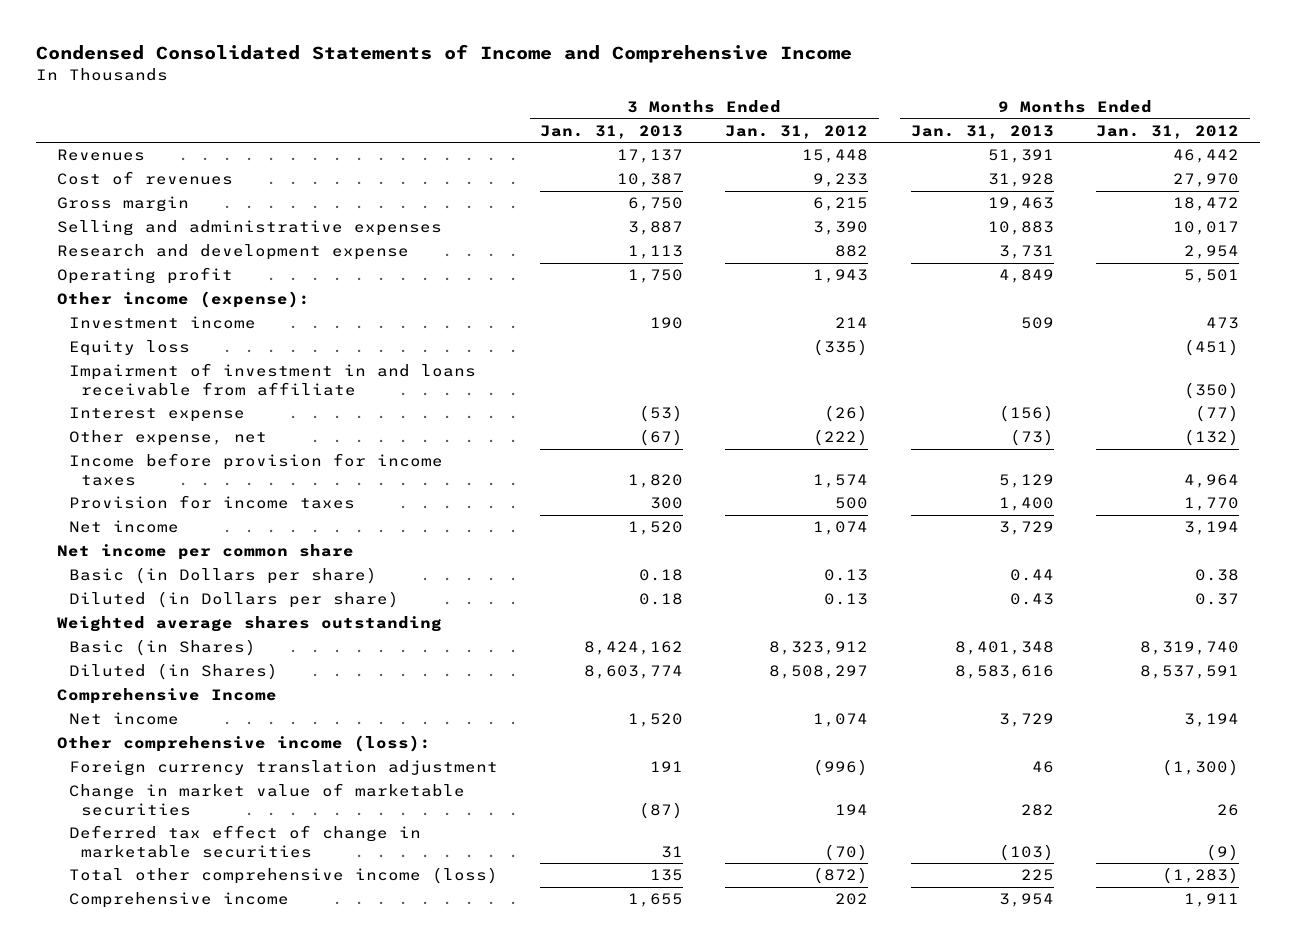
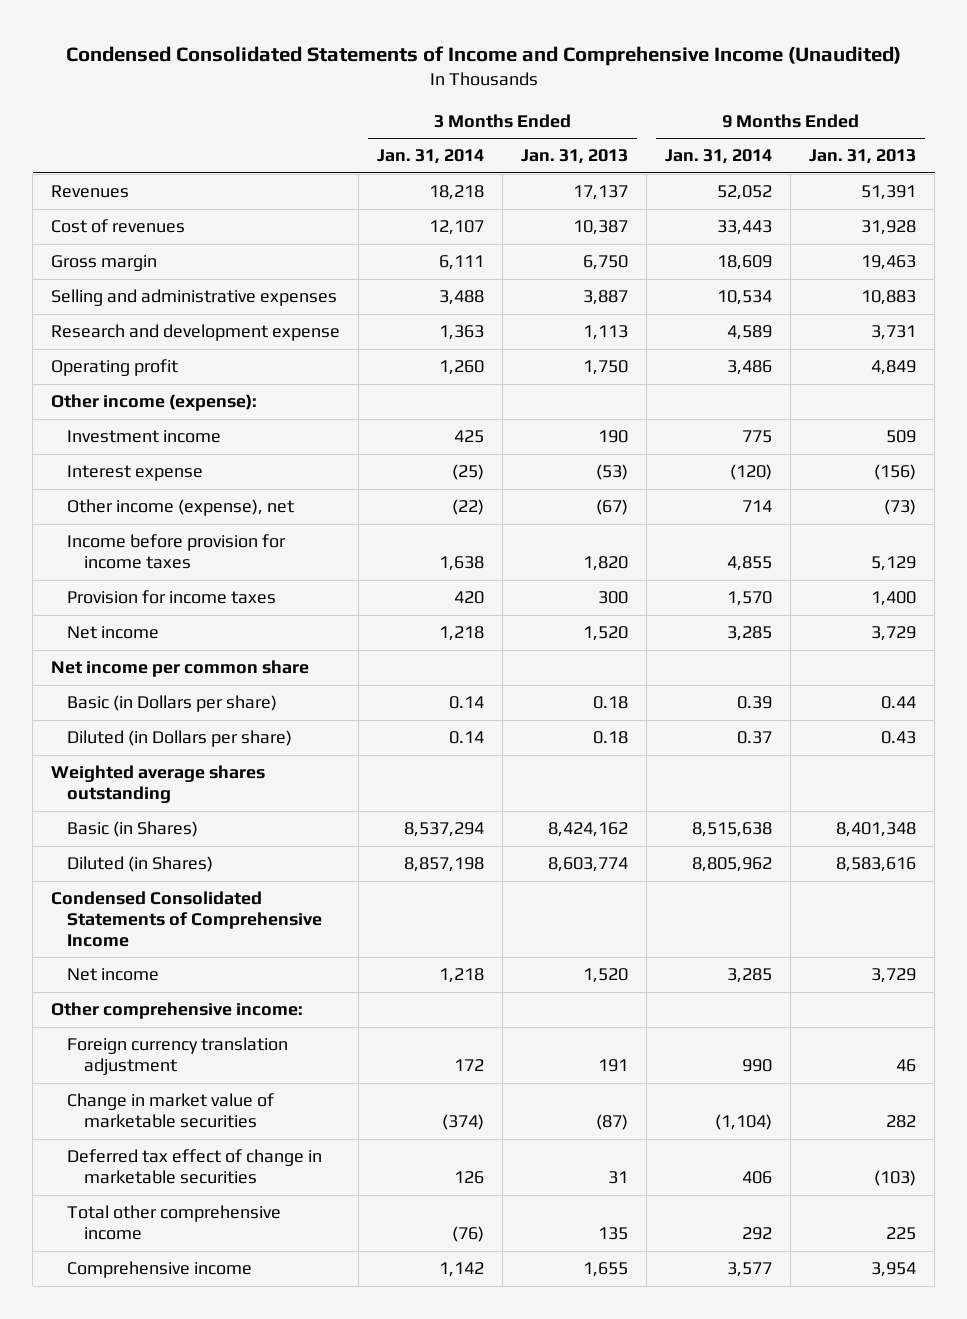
[35,44,852,64] Condensed Consolidated Statements of Income and Comprehensive Income -> [65,45,901,66] Condensed Consolidated Statements of Income and Comprehensive Income (Unaudited)
[725,124,869,139] Jan. 31, 2012 -> none
[1096,124,1240,139] Jan. 31, 2012 -> none
none -> [377,149,485,165] Jan. 31, 2014
none -> [665,149,773,165] Jan. 31, 2014
[68,340,190,357] Equity loss -> none
[68,363,476,396] Impairment of investment in and loans receivable from affiliate -> none
[68,430,267,447] Other expense, net -> [67,499,295,517] Other income (expense), net
[57,688,278,705] Comprehensive Income -> none
none -> [51,891,323,947] Condensed Consolidated Statements of Comprehensive Income
[57,735,432,753] Other comprehensive income (loss): -> [51,1002,304,1020] Other comprehensive income:
[68,867,498,885] Total other comprehensive income (loss) -> [67,1205,282,1241] Total other comprehensive income

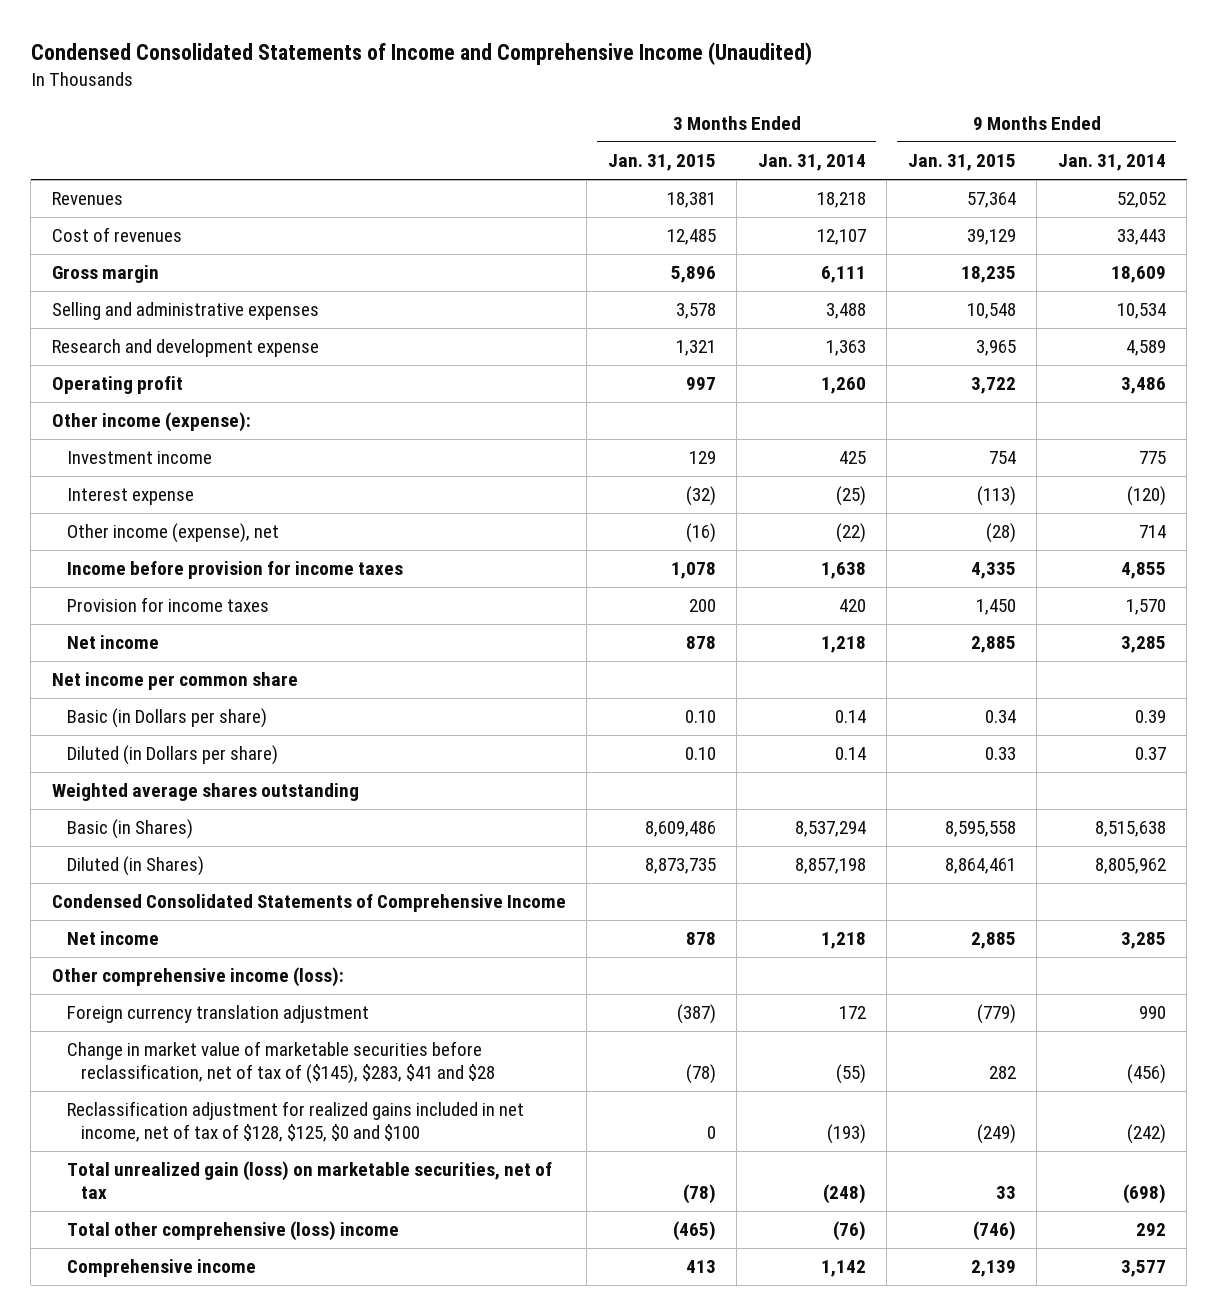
[521,149,629,165] Jan. 31, 2013 -> none
[809,149,917,165] Jan. 31, 2013 -> none
none -> [607,154,716,172] Jan. 31, 2015
none -> [907,154,1016,172] Jan. 31, 2015
[51,1002,304,1020] Other comprehensive income: -> [51,967,344,988] Other comprehensive income (loss):
[67,1093,275,1129] Change in market value of marketable securities -> none
[67,1149,323,1185] Deferred tax effect of change in marketable securities -> none
none -> [66,1041,496,1084] Change in market value of marketable securities before reclassification, net of tax of ($145), $283, $41 and $28
none -> [66,1101,524,1142] Reclassification adjustment for realized gains included in net income, net of tax of $128, $125, $0 and $100
none -> [66,1161,552,1199] Total unrealized gain (loss) on marketable securities, net of tax
[67,1205,282,1241] Total other comprehensive income -> [66,1221,399,1242] Total other comprehensive (loss) income

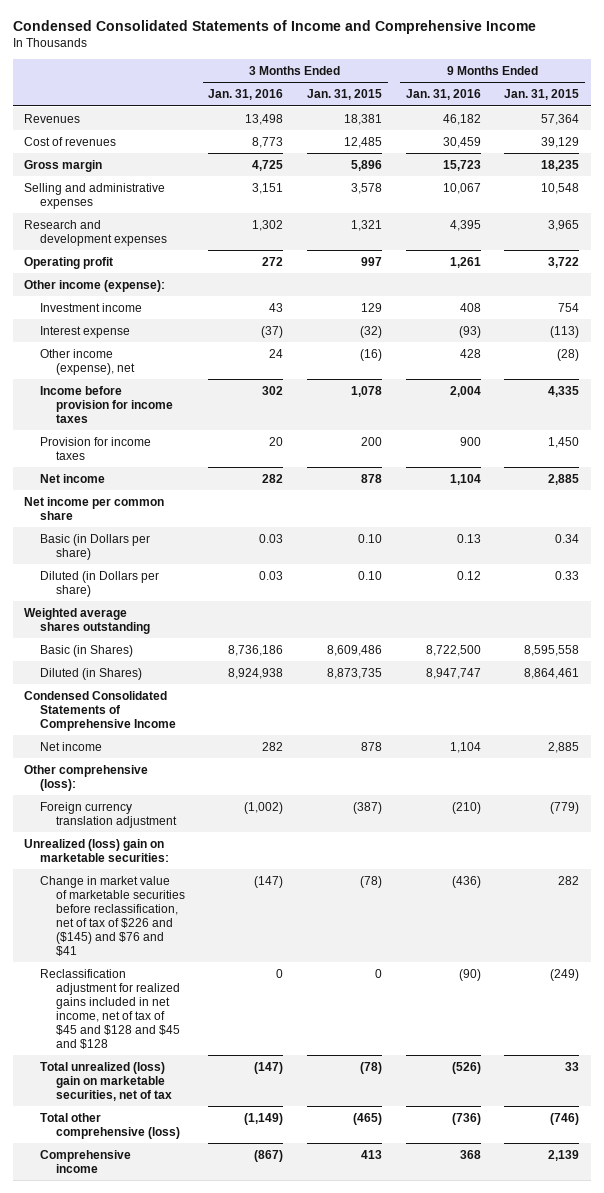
[30,42,812,66] Condensed Consolidated Statements of Income and Comprehensive Income (Unaudited) -> [12,20,536,35] Condensed Consolidated Statements of Income and Comprehensive Income
[757,154,866,172] Jan. 31, 2014 -> none
[1057,154,1166,172] Jan. 31, 2014 -> none
none -> [208,89,284,101] Jan. 31, 2016
none -> [405,89,481,101] Jan. 31, 2016
[51,339,319,358] Research and development expense -> [24,219,168,246] Research and development expenses
[51,967,344,988] Other comprehensive income (loss): -> [24,764,149,791] Other comprehensive (loss):
none -> [24,838,170,862] Unrealized (loss) gain on marketable securities:
[66,1041,496,1084] Change in market value of marketable securities before reclassification, net of tax of ($145), $283, $41 and $28 -> [40,875,185,956] Change in market value of marketable securities before reclassification, net of tax of $226 and ($145) and $76 and $41
[66,1101,524,1142] Reclassification adjustment for realized gains included in net income, net of tax of $128, $125, $0 and $100 -> [40,968,180,1049] Reclassification adjustment for realized gains included in net income, net of tax of $45 and $128 and $45 and $128
[66,1161,552,1199] Total unrealized gain (loss) on marketable securities, net of tax -> [40,1061,172,1101] Total unrealized (loss) gain on marketable securities, net of tax
[66,1221,399,1242] Total other comprehensive (loss) income -> [40,1112,180,1139] Total other comprehensive (loss)

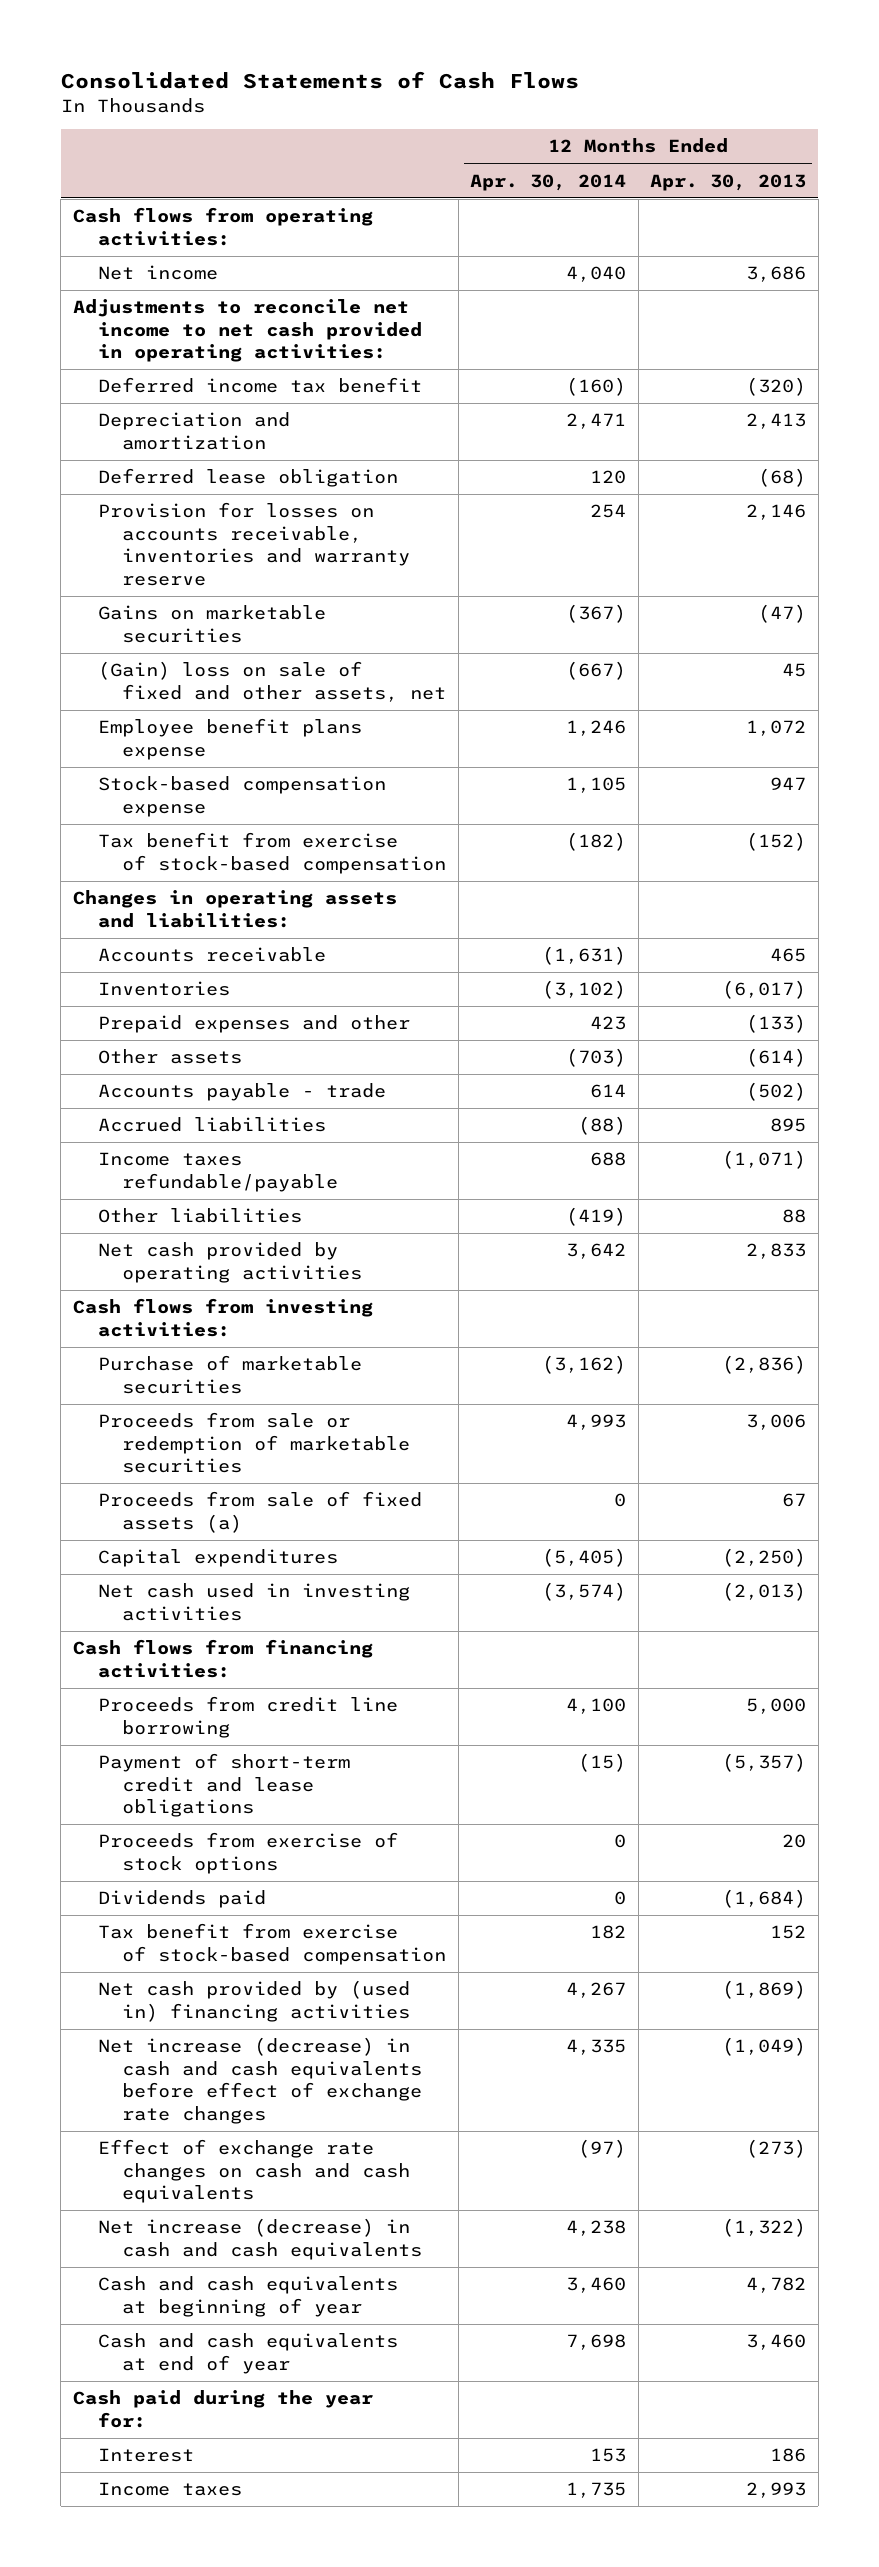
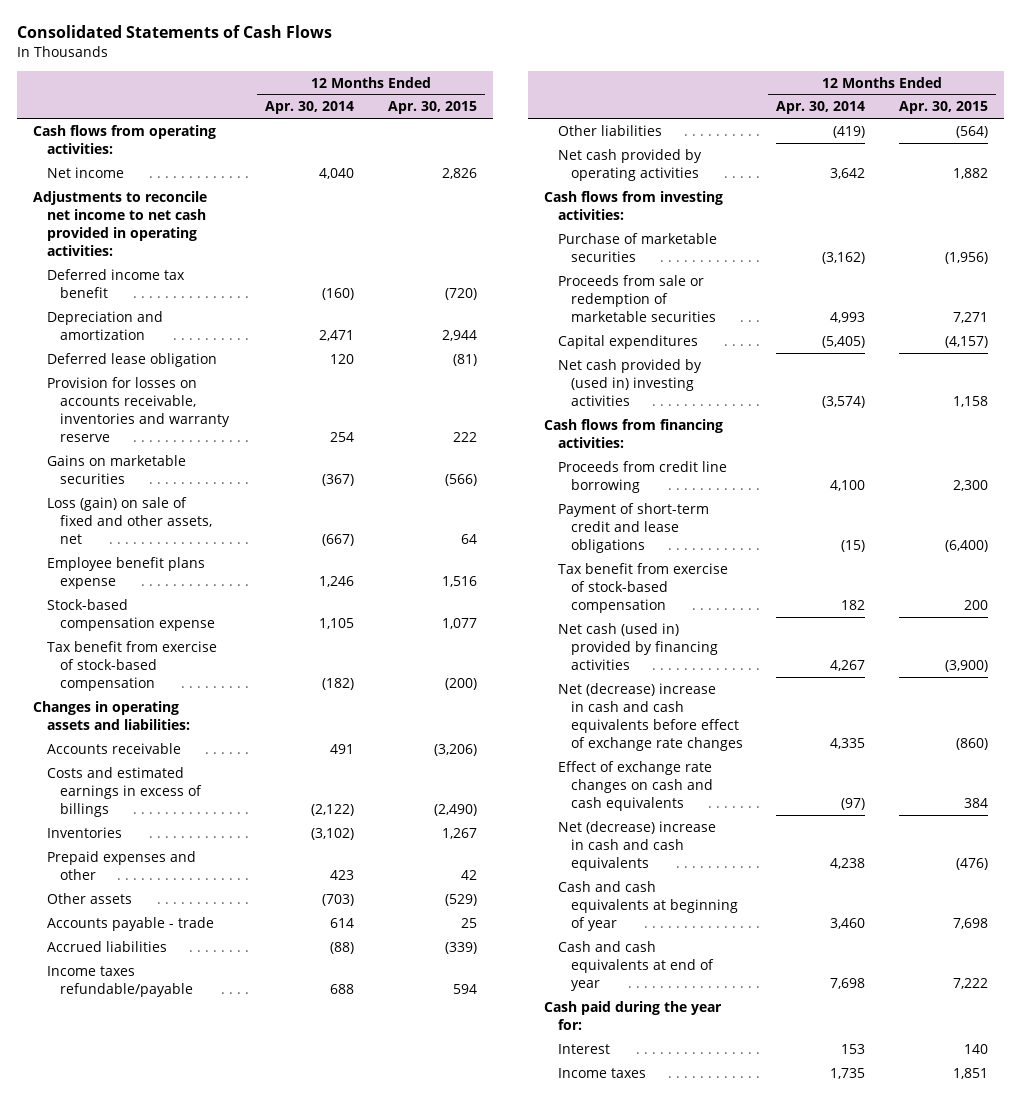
[650,173,807,191] Apr. 30, 2013 -> none
none -> [387,101,477,115] Apr. 30, 2015
[97,661,447,702] (Gain) loss on sale of fixed and other assets, net -> [46,496,213,544] Loss (gain) on sale of fixed and other assets, net
[542,946,627,966] (1,631) -> [330,743,355,754] 491
none -> [46,766,203,817] Costs and estimated earnings in excess of billings
[97,1491,422,1533] Proceeds from sale of fixed assets (a) -> none
[97,1583,410,1621] Net cash used in investing activities -> [557,358,702,406] Net cash provided by (used in) investing activities
[97,1832,398,1874] Proceeds from exercise of stock options -> none
[97,1890,266,1909] Dividends paid -> none
[97,1980,411,2022] Net cash provided by (used in) financing activities -> [557,622,719,670] Net cash (used in) provided by financing activities
[97,2037,423,2124] Net increase (decrease) in cash and cash equivalents before effect of exchange rate changes -> [557,682,744,751] Net (decrease) increase in cash and cash equivalents before effect of exchange rate changes
[97,2218,423,2260] Net increase (decrease) in cash and cash equivalents -> [557,820,716,871] Net (decrease) increase in cash and cash equivalents

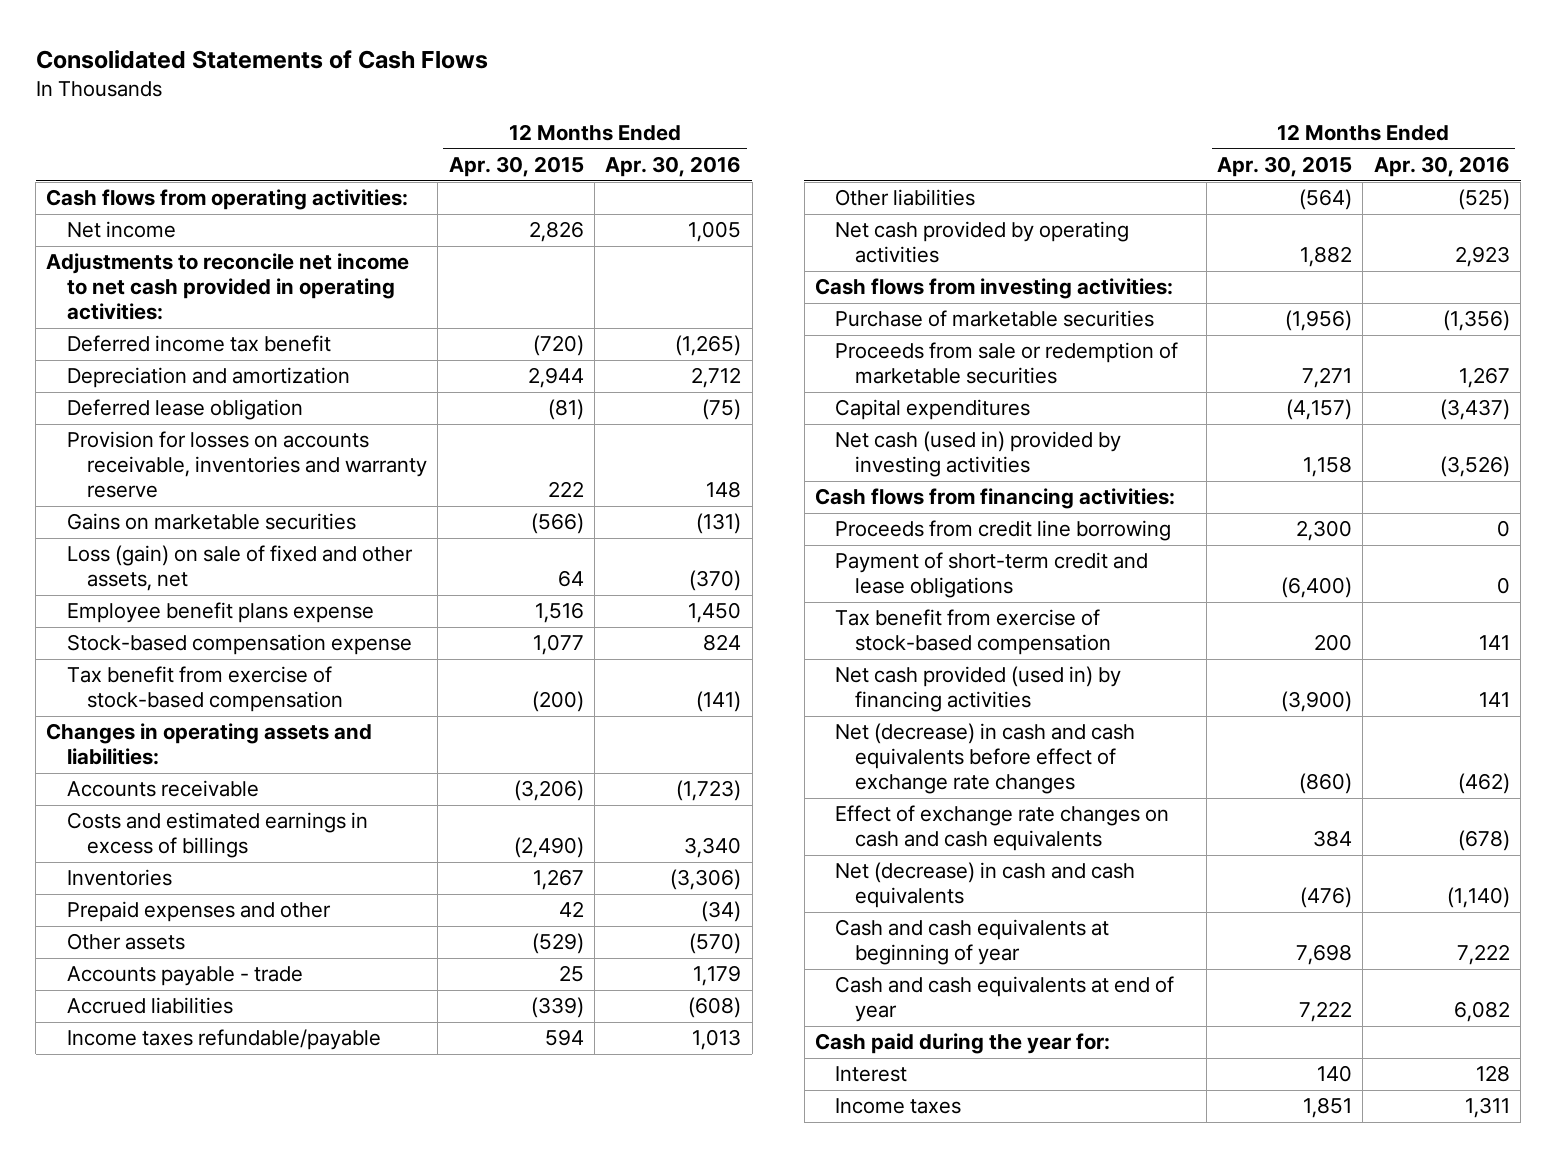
[265,101,355,115] Apr. 30, 2014 -> none
none -> [605,155,742,177] Apr. 30, 2016
[557,358,702,406] Net cash provided by (used in) investing activities -> [835,431,1122,478] Net cash (used in) provided by investing activities
[557,622,719,670] Net cash (used in) provided by financing activities -> [835,666,1122,713] Net cash provided (used in) by financing activities
[557,682,744,751] Net (decrease) increase in cash and cash equivalents before effect of exchange rate changes -> [835,723,1136,794] Net (decrease) in cash and cash equivalents before effect of exchange rate changes
[557,820,716,871] Net (decrease) increase in cash and cash equivalents -> [835,862,1136,909] Net (decrease) in cash and cash equivalents

